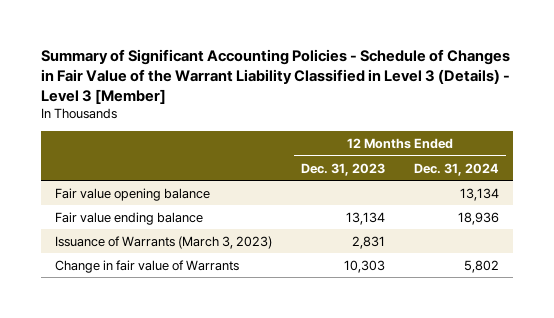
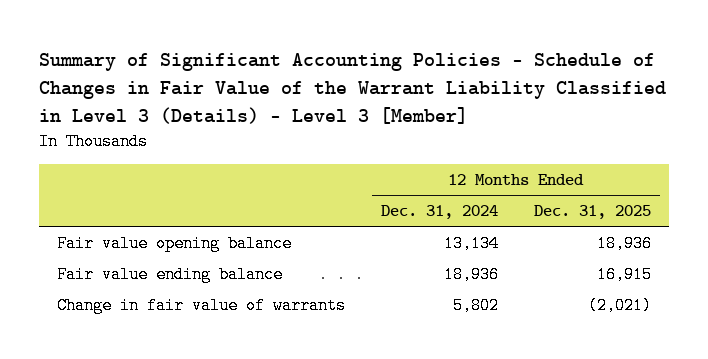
[301,162,386,176] Dec. 31, 2023 -> none
none -> [533,205,651,220] Dec. 31, 2025
[55,235,273,249] Issuance of Warrants (March 3, 2023) -> none
[55,259,240,273] Change in fair value of Warrants -> [56,297,346,315] Change in fair value of warrants

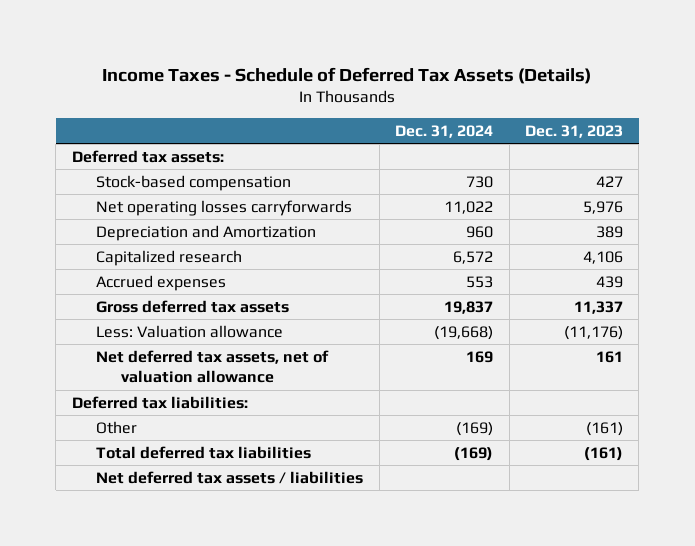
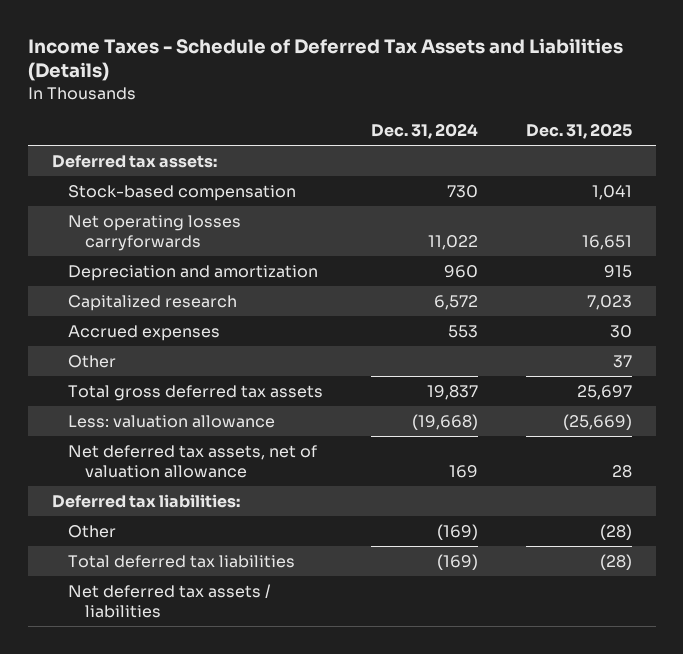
[102,66,592,84] Income Taxes - Schedule of Deferred Tax Assets (Details) -> [27,37,623,82] Income Taxes - Schedule of Deferred Tax Assets and Liabilities (Details)
[524,124,623,138] Dec. 31, 2023 -> none
none -> [525,122,632,139] Dec. 31, 2025
[96,224,317,241] Depreciation and Amortization -> [68,264,319,281] Depreciation and amortization
none -> [68,354,117,368] Other
[96,299,290,313] Gross deferred tax assets -> [68,384,324,401] Total gross deferred tax assets
[96,324,284,338] Less: Valuation allowance -> [68,414,276,428] Less: valuation allowance

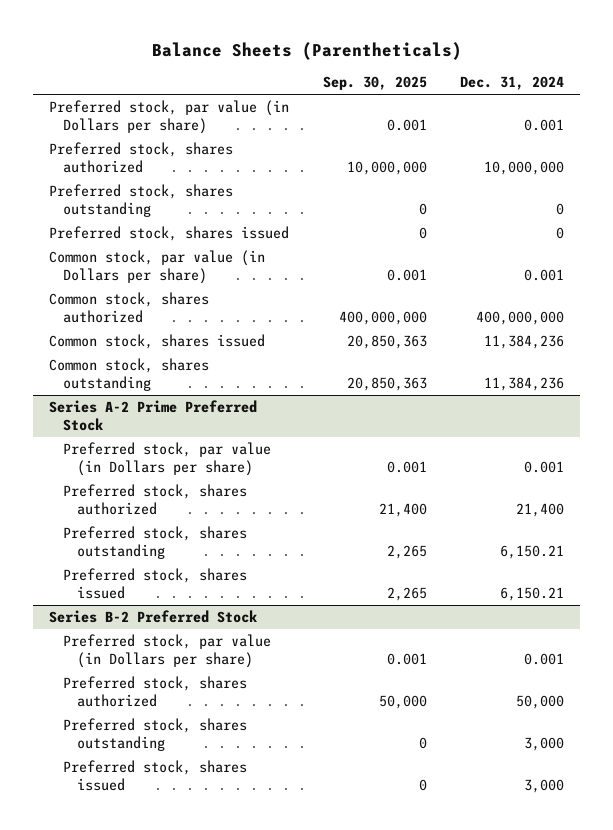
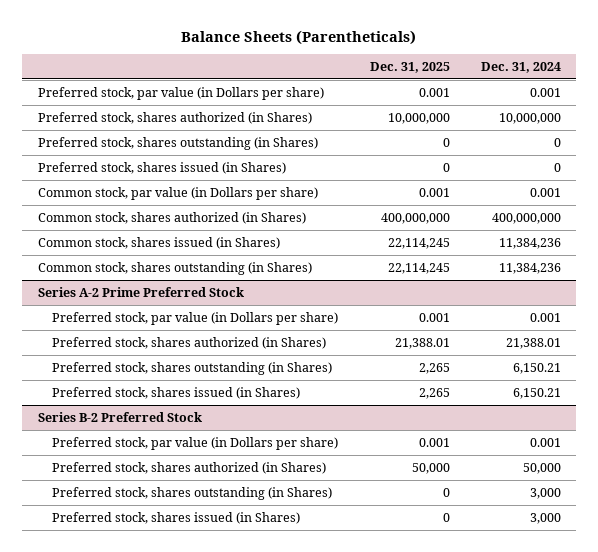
[322,76,427,91] Sep. 30, 2025 -> none
none -> [369,61,450,73] Dec. 31, 2025
[49,142,234,174] Preferred stock, shares authorized -> [37,111,312,124] Preferred stock, shares authorized (in Shares)
[49,184,234,218] Preferred stock, shares outstanding -> [37,136,318,150] Preferred stock, shares outstanding (in Shares)
[49,226,290,242] Preferred stock, shares issued -> [37,161,286,174] Preferred stock, shares issued (in Shares)
[49,292,210,324] Common stock, shares authorized -> [37,211,306,224] Common stock, shares authorized (in Shares)
[49,334,266,350] Common stock, shares issued -> [37,236,280,249] Common stock, shares issued (in Shares)
[49,358,210,392] Common stock, shares outstanding -> [37,261,312,275] Common stock, shares outstanding (in Shares)
[63,484,248,516] Preferred stock, shares authorized -> [52,336,327,349] Preferred stock, shares authorized (in Shares)
[515,503,564,518] 21,400 -> [505,337,561,349] 21,388.01
[63,526,248,560] Preferred stock, shares outstanding -> [52,361,333,375] Preferred stock, shares outstanding (in Shares)
[63,568,248,600] Preferred stock, shares issued -> [52,386,301,399] Preferred stock, shares issued (in Shares)
[63,676,248,708] Preferred stock, shares authorized -> [52,461,327,474] Preferred stock, shares authorized (in Shares)
[63,718,248,752] Preferred stock, shares outstanding -> [52,486,333,500] Preferred stock, shares outstanding (in Shares)
[63,760,248,792] Preferred stock, shares issued -> [52,511,301,524] Preferred stock, shares issued (in Shares)

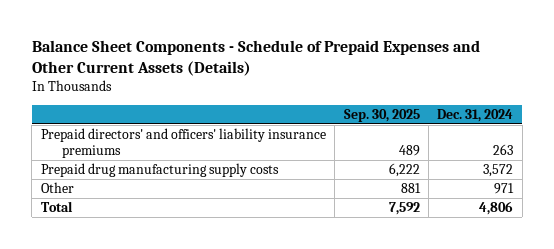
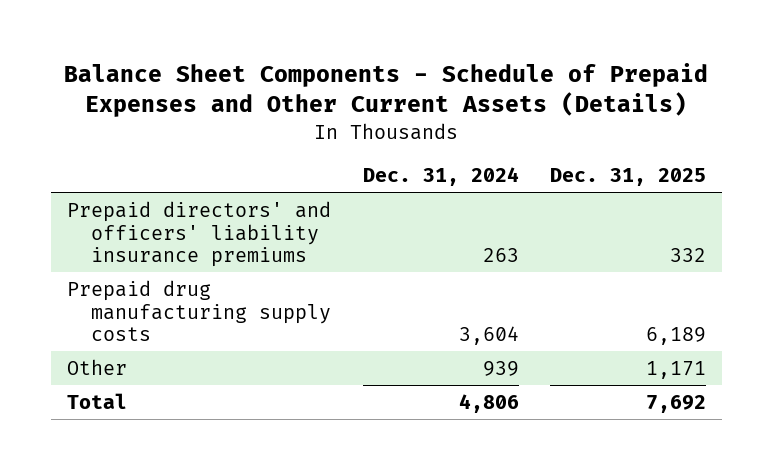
[343,108,420,122] Sep. 30, 2025 -> none
none -> [550,168,707,187] Dec. 31, 2025
[483,164,514,178] 3,572 -> [458,326,519,346] 3,604
[494,183,515,195] 971 -> [482,360,519,376] 939

